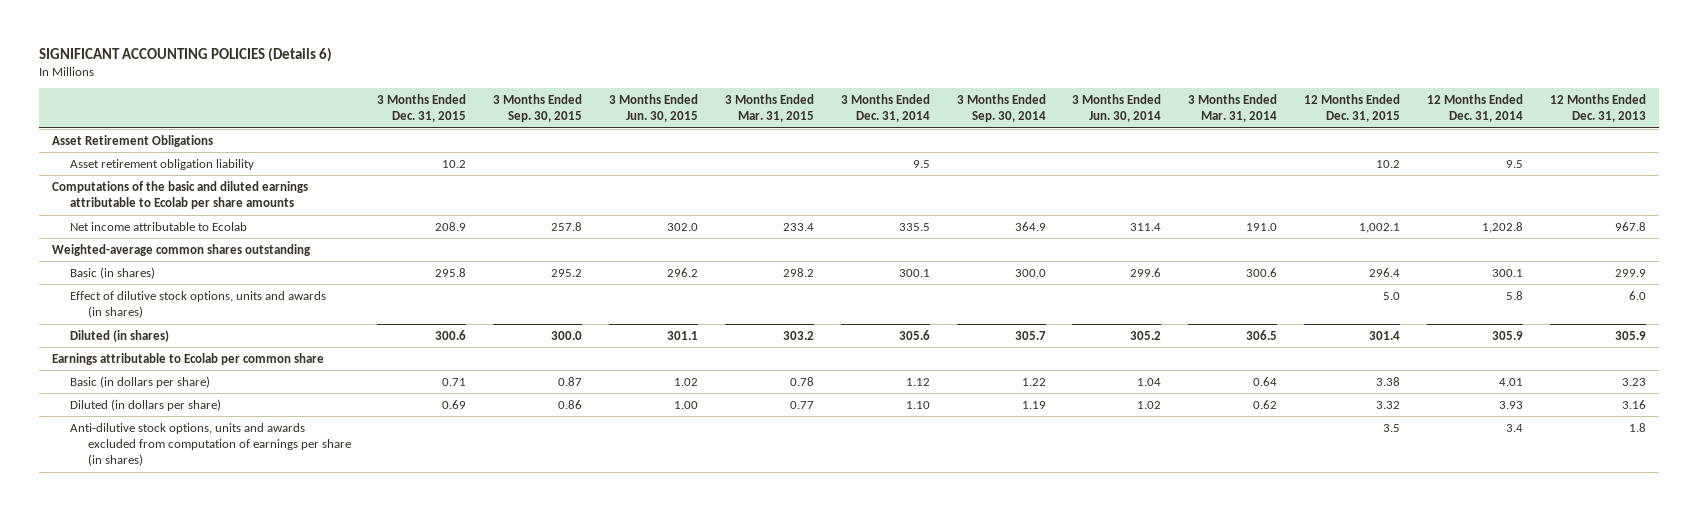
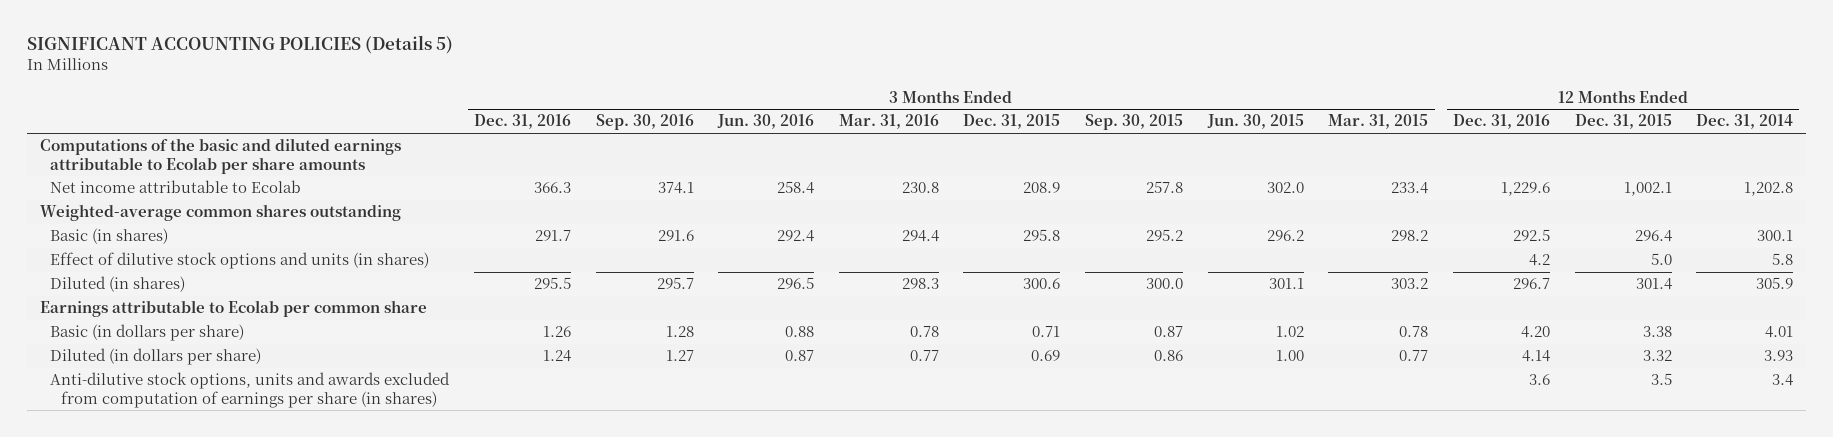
[38,46,332,62] SIGNIFICANT ACCOUNTING POLICIES (Details 6) -> [27,35,454,55] SIGNIFICANT ACCOUNTING POLICIES (Details 5)
[840,94,930,123] 3 Months Ended Dec. 31, 2014 -> none
[956,94,1046,123] 3 Months Ended Sep. 30, 2014 -> none
[1072,94,1162,123] 3 Months Ended Jun. 30, 2014 -> none
[1188,94,1278,123] 3 Months Ended Mar. 31, 2014 -> none
[1549,94,1646,123] 12 Months Ended Dec. 31, 2013 -> none
none -> [473,114,571,130] Dec. 31, 2016
none -> [595,114,694,131] Sep. 30, 2016
none -> [717,114,815,130] Jun. 30, 2016
none -> [838,114,939,130] Mar. 31, 2016
none -> [1453,114,1551,130] Dec. 31, 2016
[52,134,214,147] Asset Retirement Obligations -> none
[69,158,254,170] Asset retirement obligation liability -> none
[69,290,326,319] Effect of dilutive stock options, units and awards (in shares) -> [50,252,430,270] Effect of dilutive stock options and units (in shares)

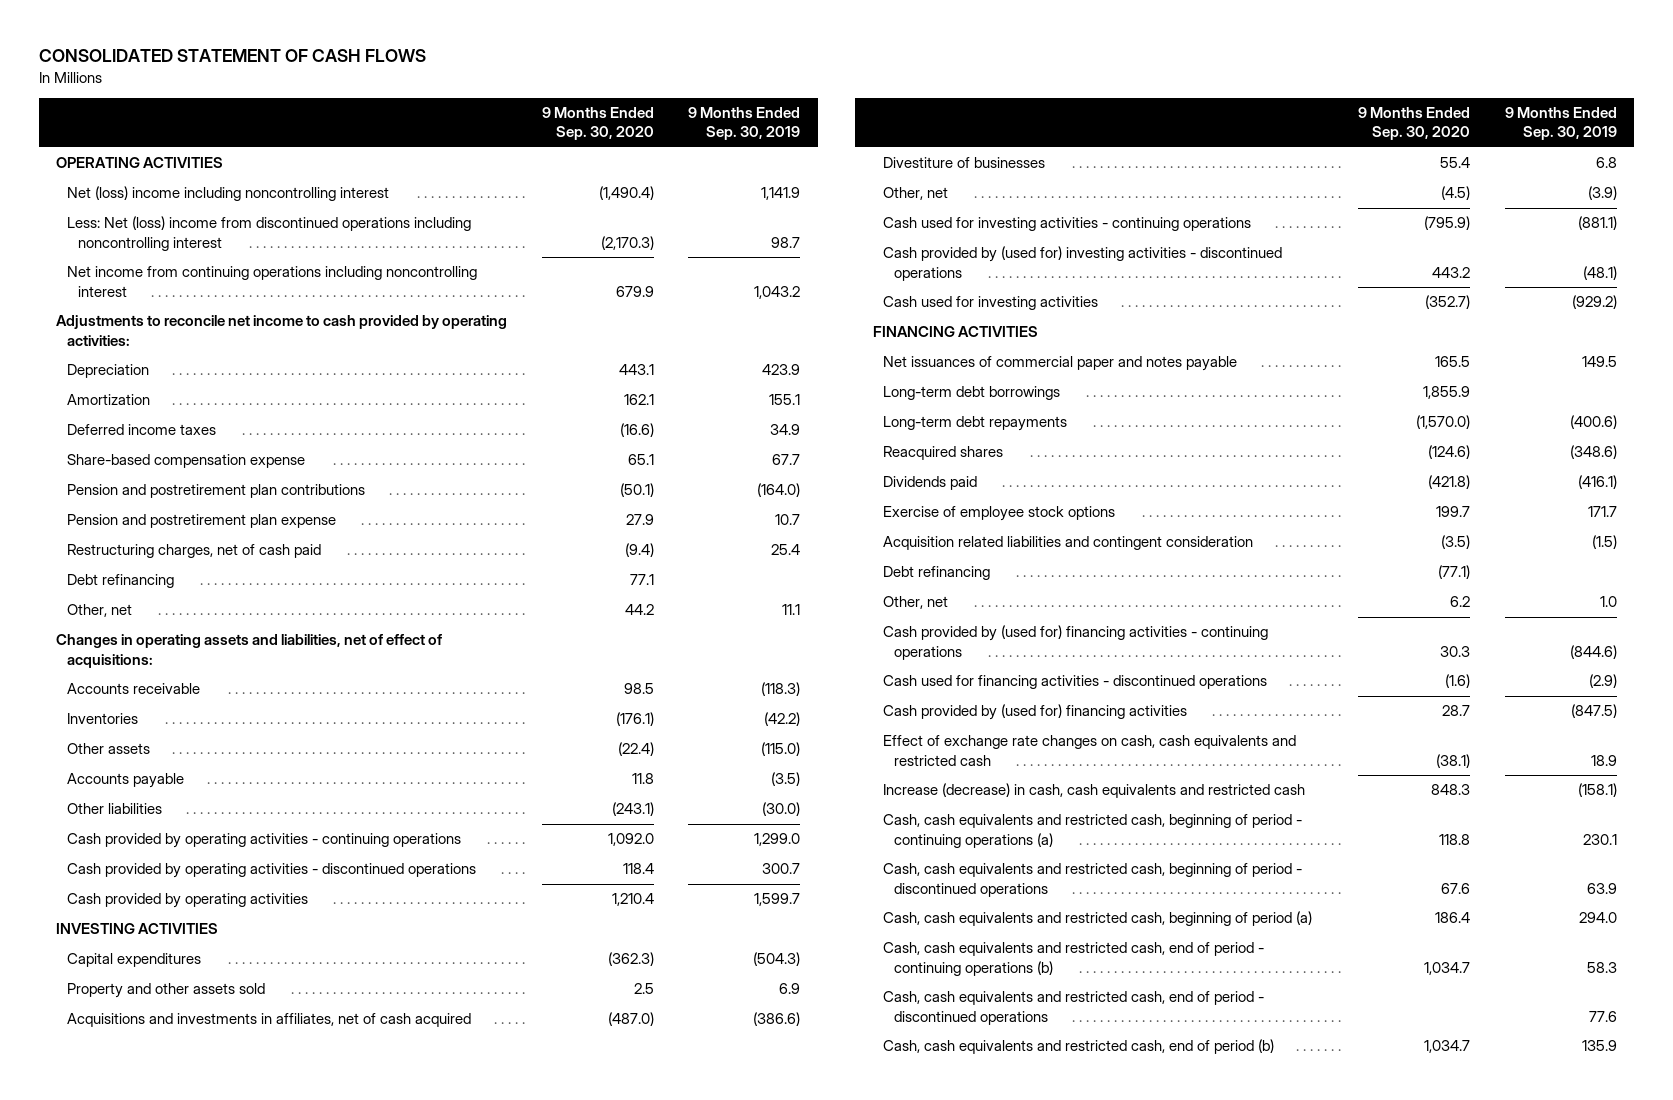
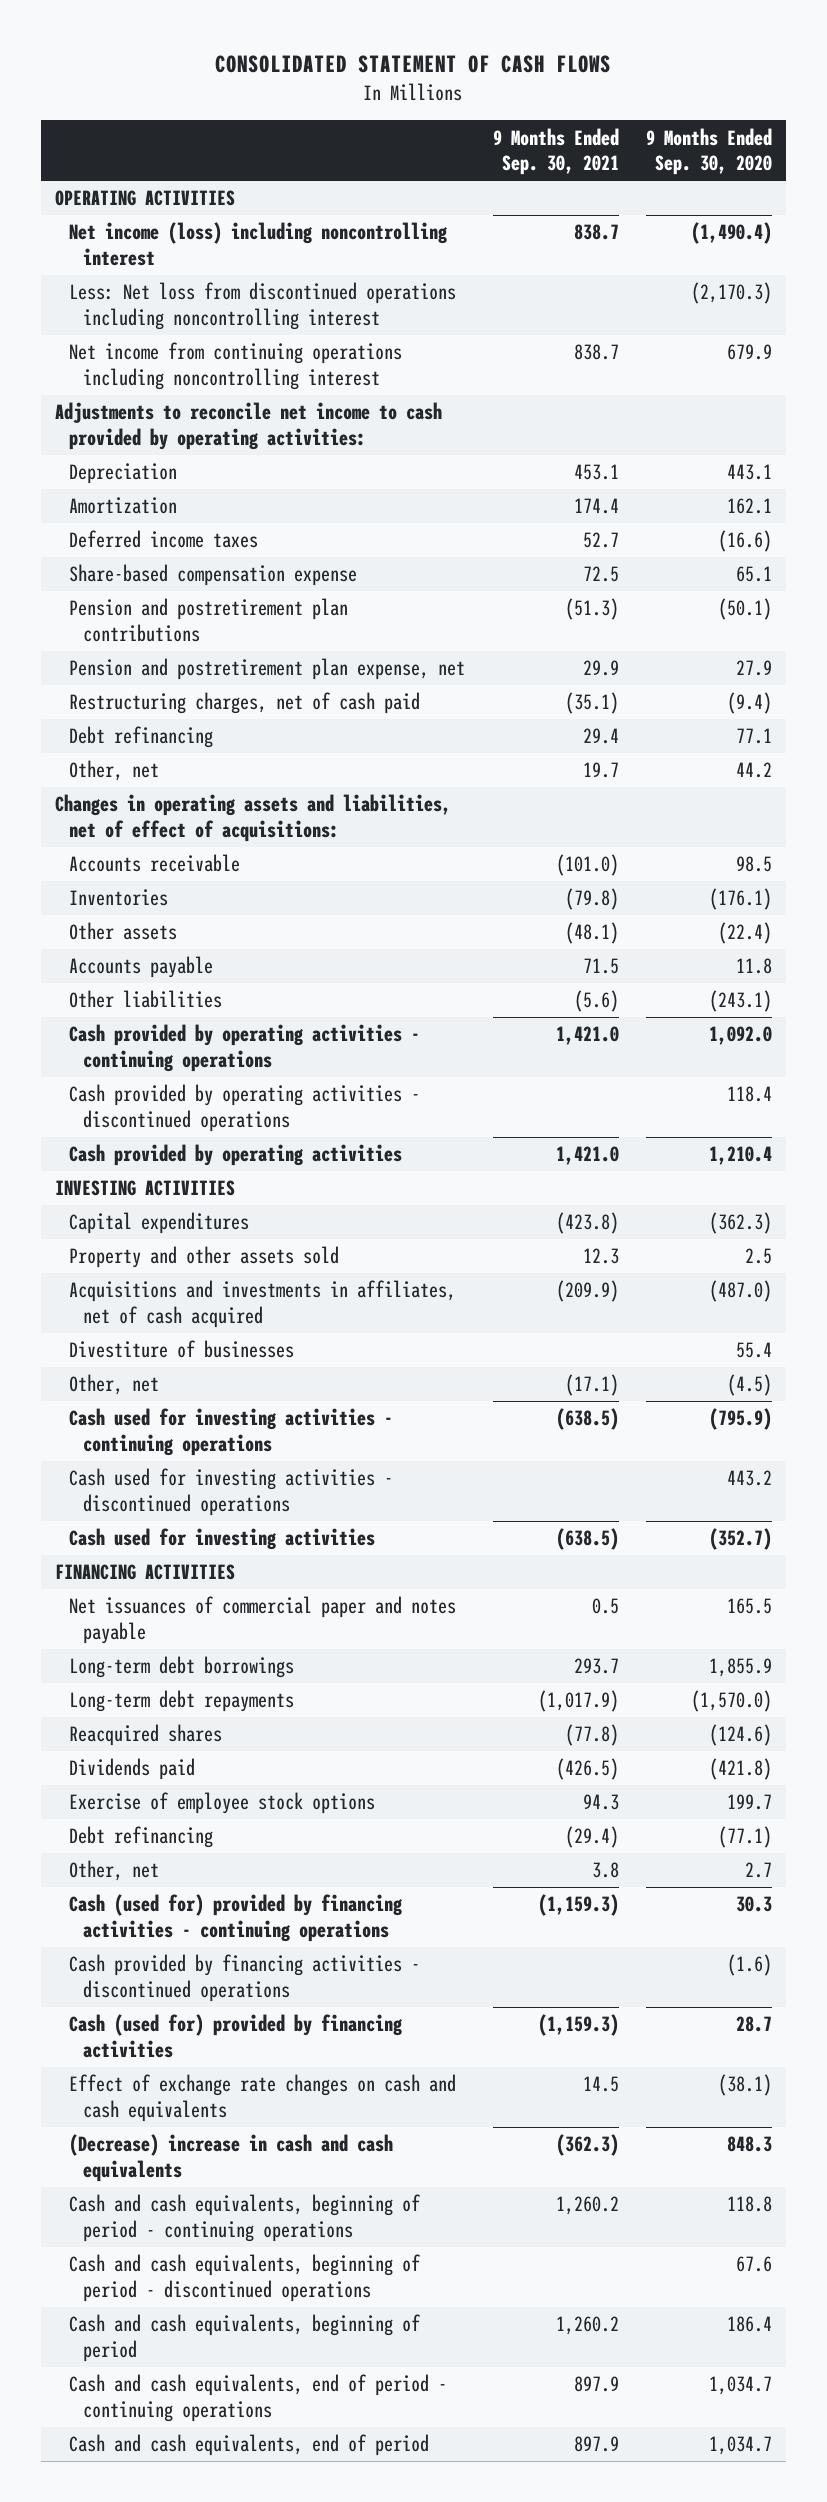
[688,107,801,141] 9 Months Ended Sep. 30, 2019 -> none
none -> [492,127,619,176] 9 Months Ended Sep. 30, 2021
[67,186,390,202] Net (loss) income including noncontrolling interest -> [68,222,448,266] Net income (loss) including noncontrolling interest
[67,216,472,251] Less: Net (loss) income from discontinued operations including noncontrolling interest -> [68,282,456,330] Less: Net loss from discontinued operations including noncontrolling interest
[67,514,337,529] Pension and postretirement plan expense -> [68,658,465,681] Pension and postretirement plan expense, net
[883,246,1283,281] Cash provided by (used for) investing activities - discontinued operations -> [68,1468,393,1516] Cash used for investing activities - discontinued operations
[883,536,1254,551] Acquisition related liabilities and contingent consideration -> none
[883,991,1265,1025] Cash, cash equivalents and restricted cash, end of period - discontinued operations -> none
[1450,596,1471,608] 6.2 -> [745,1862,773,1879] 2.7
[883,625,1269,660] Cash provided by (used for) financing activities - continuing operations -> [68,1894,403,1942] Cash (used for) provided by financing activities - continuing operations
[883,675,1268,690] Cash used for financing activities - discontinued operations -> [68,1954,420,2002] Cash provided by financing activities - discontinued operations
[883,704,1188,721] Cash provided by (used for) financing activities -> [68,2014,403,2058] Cash (used for) provided by financing activities
[883,735,1297,766] Effect of exchange rate changes on cash, cash equivalents and restricted cash -> [68,2074,456,2122] Effect of exchange rate changes on cash and cash equivalents
[883,783,1306,799] Increase (decrease) in cash, cash equivalents and restricted cash -> [68,2134,393,2182] (Decrease) increase in cash and cash equivalents
[883,814,1303,848] Cash, cash equivalents and restricted cash, beginning of period - continuing operations (a) -> [68,2194,421,2242] Cash and cash equivalents, beginning of period - continuing operations
[883,863,1303,897] Cash, cash equivalents and restricted cash, beginning of period - discontinued operations -> [68,2254,421,2302] Cash and cash equivalents, beginning of period - discontinued operations
[883,911,1313,927] Cash, cash equivalents and restricted cash, beginning of period (a) -> [68,2314,421,2362] Cash and cash equivalents, beginning of period
[883,942,1265,976] Cash, cash equivalents and restricted cash, end of period - continuing operations (b) -> [68,2374,447,2422] Cash and cash equivalents, end of period - continuing operations
[883,1039,1275,1055] Cash, cash equivalents and restricted cash, end of period (b) -> [68,2434,429,2457] Cash and cash equivalents, end of period

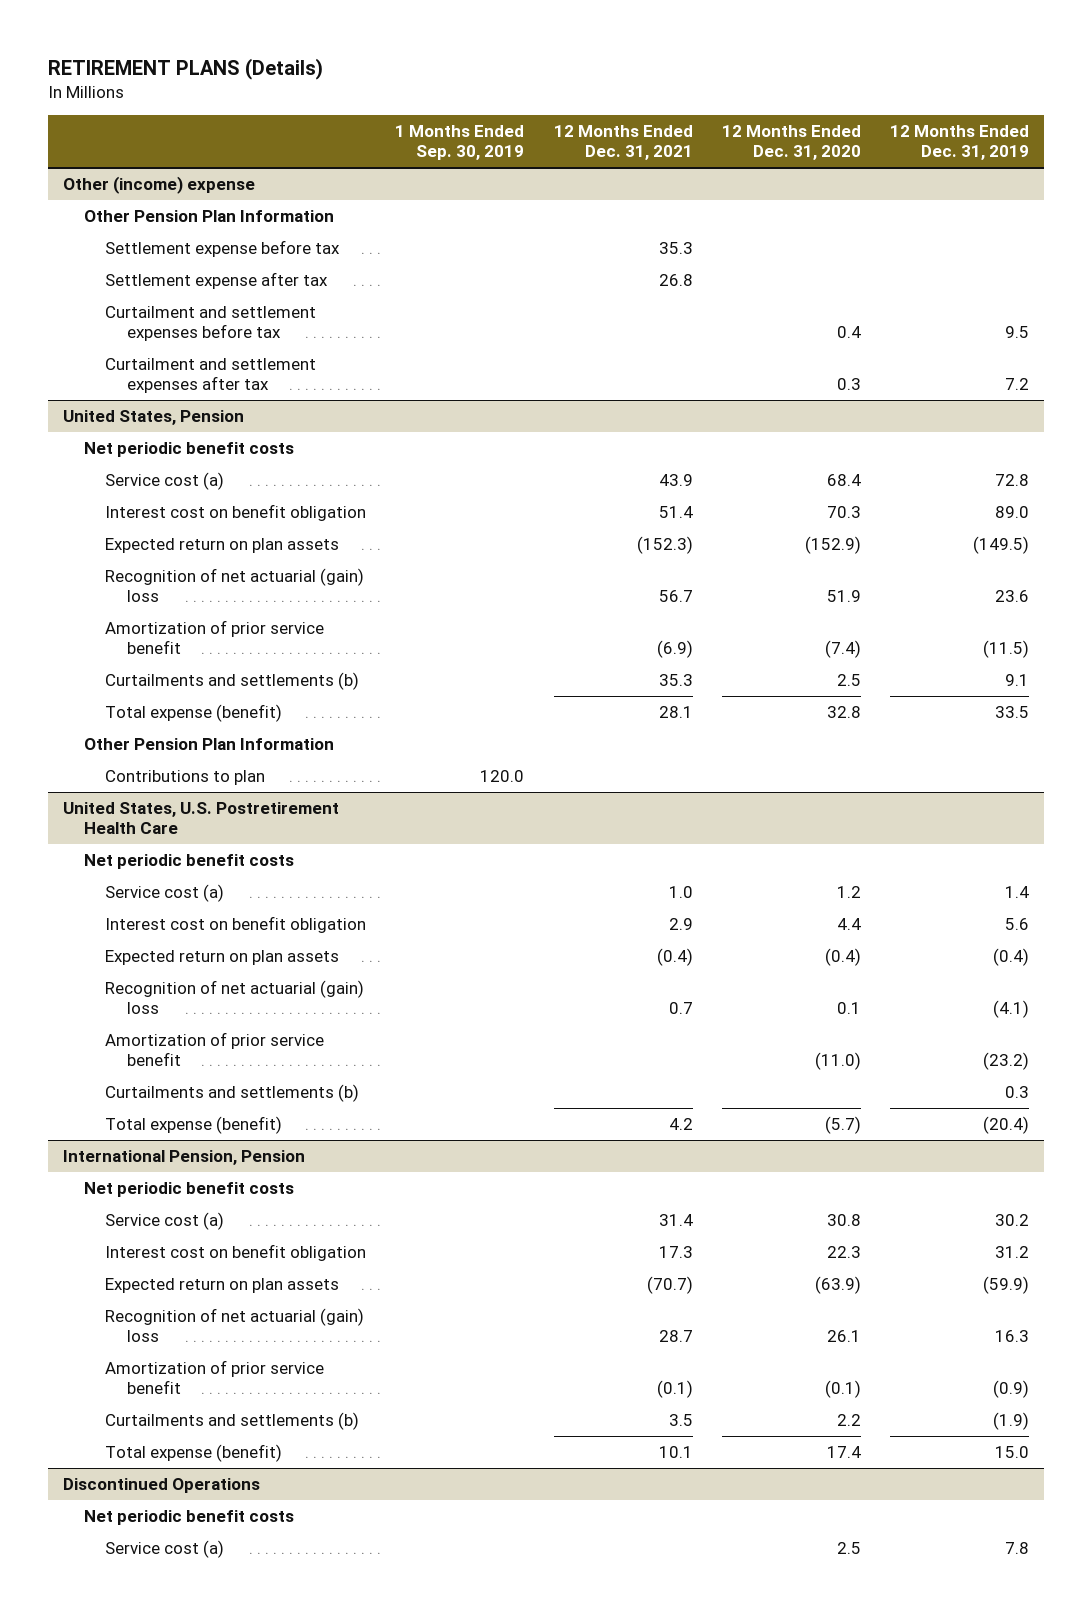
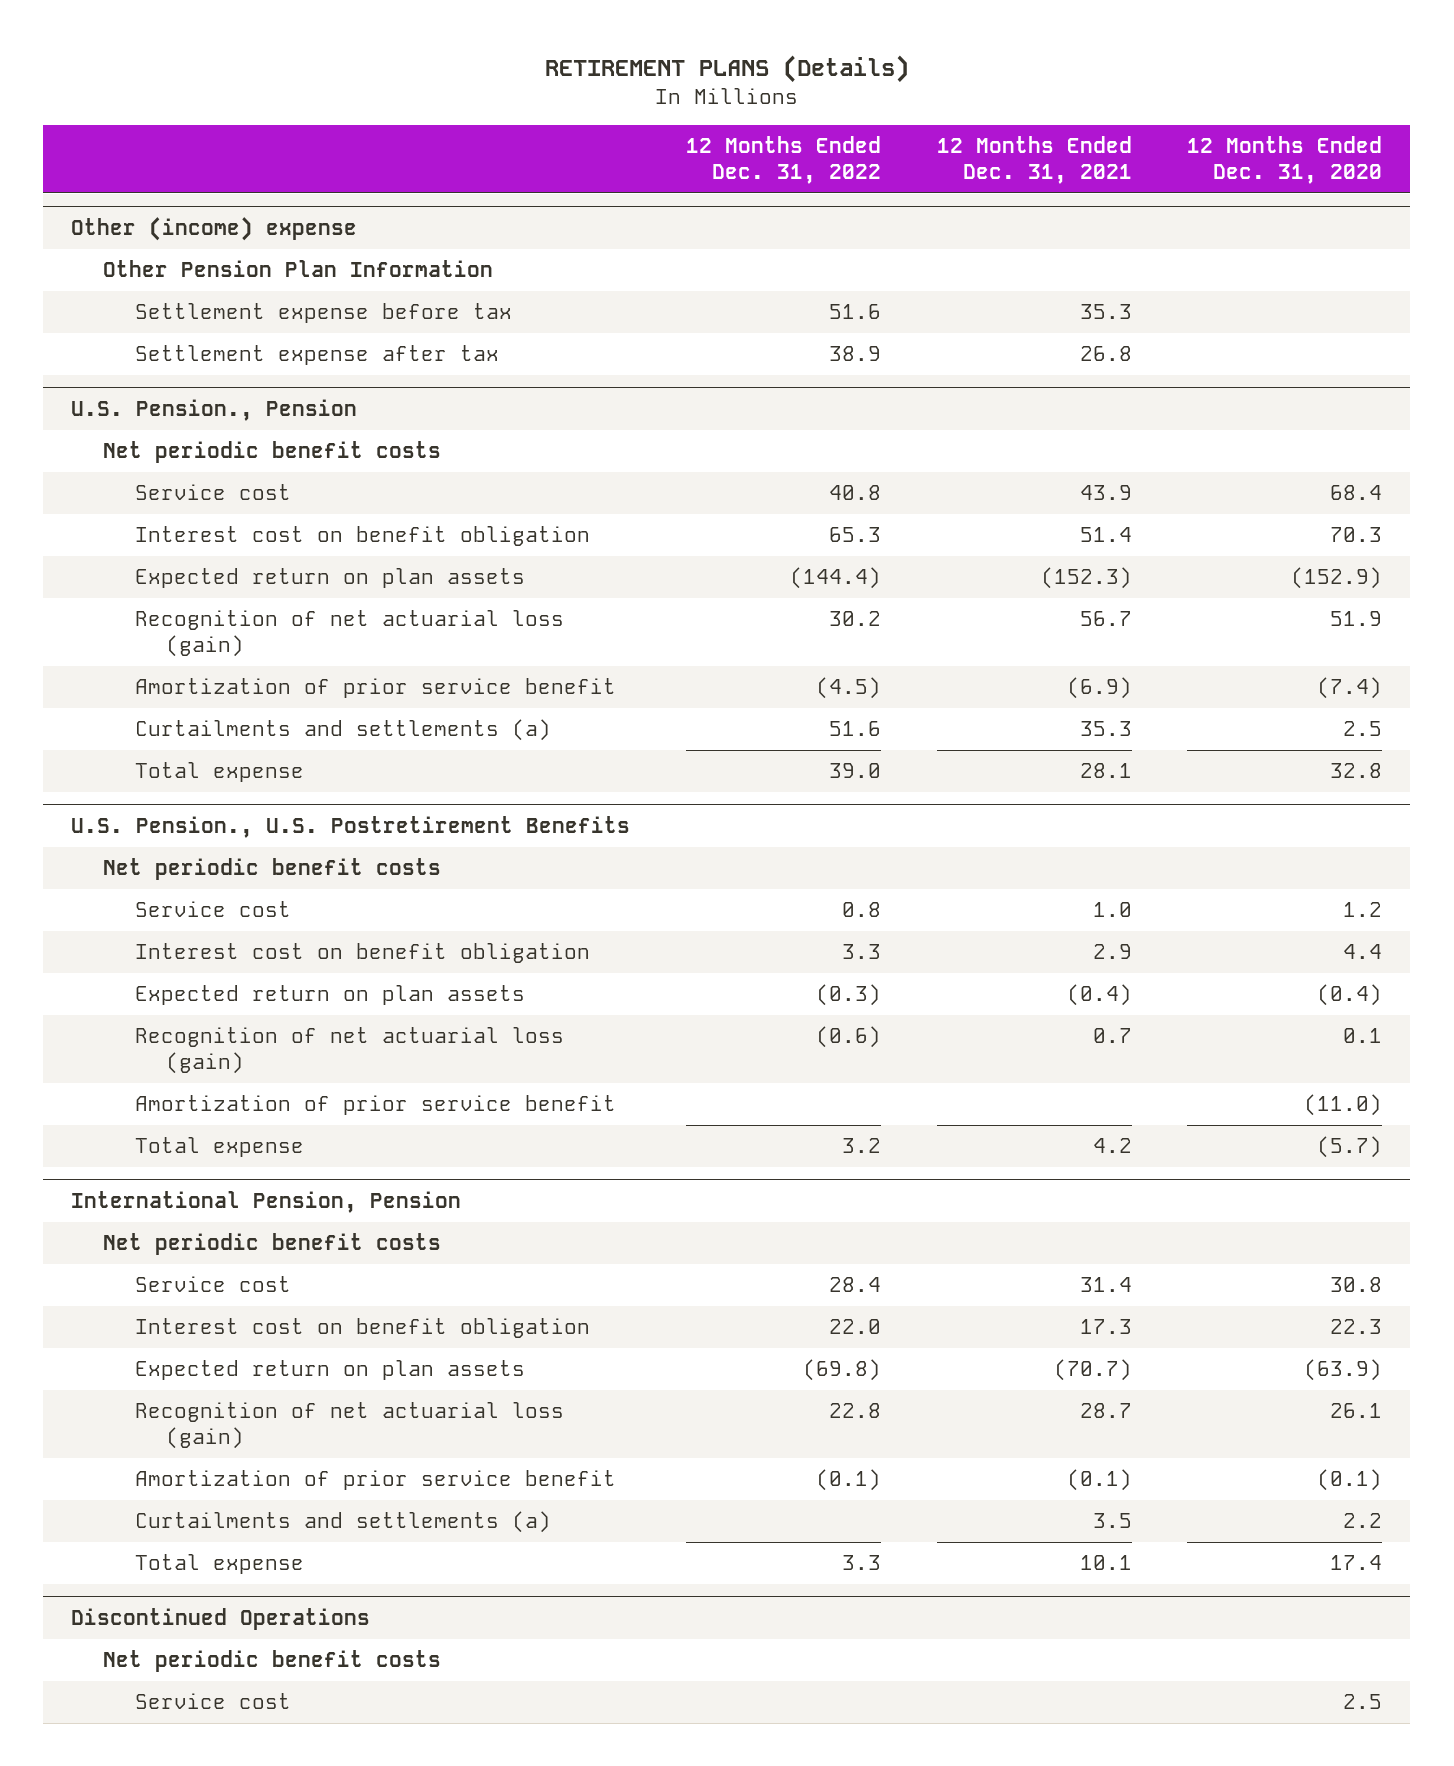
[395,125,525,161] 1 Months Ended Sep. 30, 2019 -> none
[889,125,1029,161] 12 Months Ended Dec. 31, 2019 -> none
none -> [685,136,881,184] 12 Months Ended Dec. 31, 2022
[105,306,317,342] Curtailment and settlement expenses before tax -> none
[105,358,317,394] Curtailment and settlement expenses after tax -> none
[62,410,244,426] United States, Pension -> none
none -> [71,399,358,422] U.S. Pension., Pension
[105,472,225,491] Service cost (a) -> [134,484,291,501] Service cost
[105,568,365,603] Recognition of net actuarial (gain) loss -> [134,610,564,658] Recognition of net actuarial loss (gain)
[84,738,335,751] Other Pension Plan Information -> none
[105,770,266,786] Contributions to plan -> none
[62,802,339,835] United States, U.S. Postretirement Health Care -> none
[105,672,360,691] Curtailments and settlements (b) -> [134,719,551,742] Curtailments and settlements (a)
[105,704,283,723] Total expense (benefit) -> [134,762,304,783] Total expense
none -> [71,816,631,839] U.S. Pension., U.S. Postretirement Benefits
[105,884,225,903] Service cost (a) -> [134,901,291,918] Service cost
[105,980,365,1015] Recognition of net actuarial (gain) loss -> [134,1027,564,1075] Recognition of net actuarial loss (gain)
[105,1084,360,1103] Curtailments and settlements (b) -> none
[105,1116,283,1135] Total expense (benefit) -> [134,1137,304,1158] Total expense
[105,1212,225,1231] Service cost (a) -> [134,1276,291,1293] Service cost
[105,1308,365,1343] Recognition of net actuarial (gain) loss -> [134,1402,564,1450] Recognition of net actuarial loss (gain)
[105,1412,360,1431] Curtailments and settlements (b) -> [134,1511,551,1534] Curtailments and settlements (a)
[105,1444,283,1463] Total expense (benefit) -> [134,1554,304,1575] Total expense
[105,1540,225,1559] Service cost (a) -> [134,1693,291,1710] Service cost

